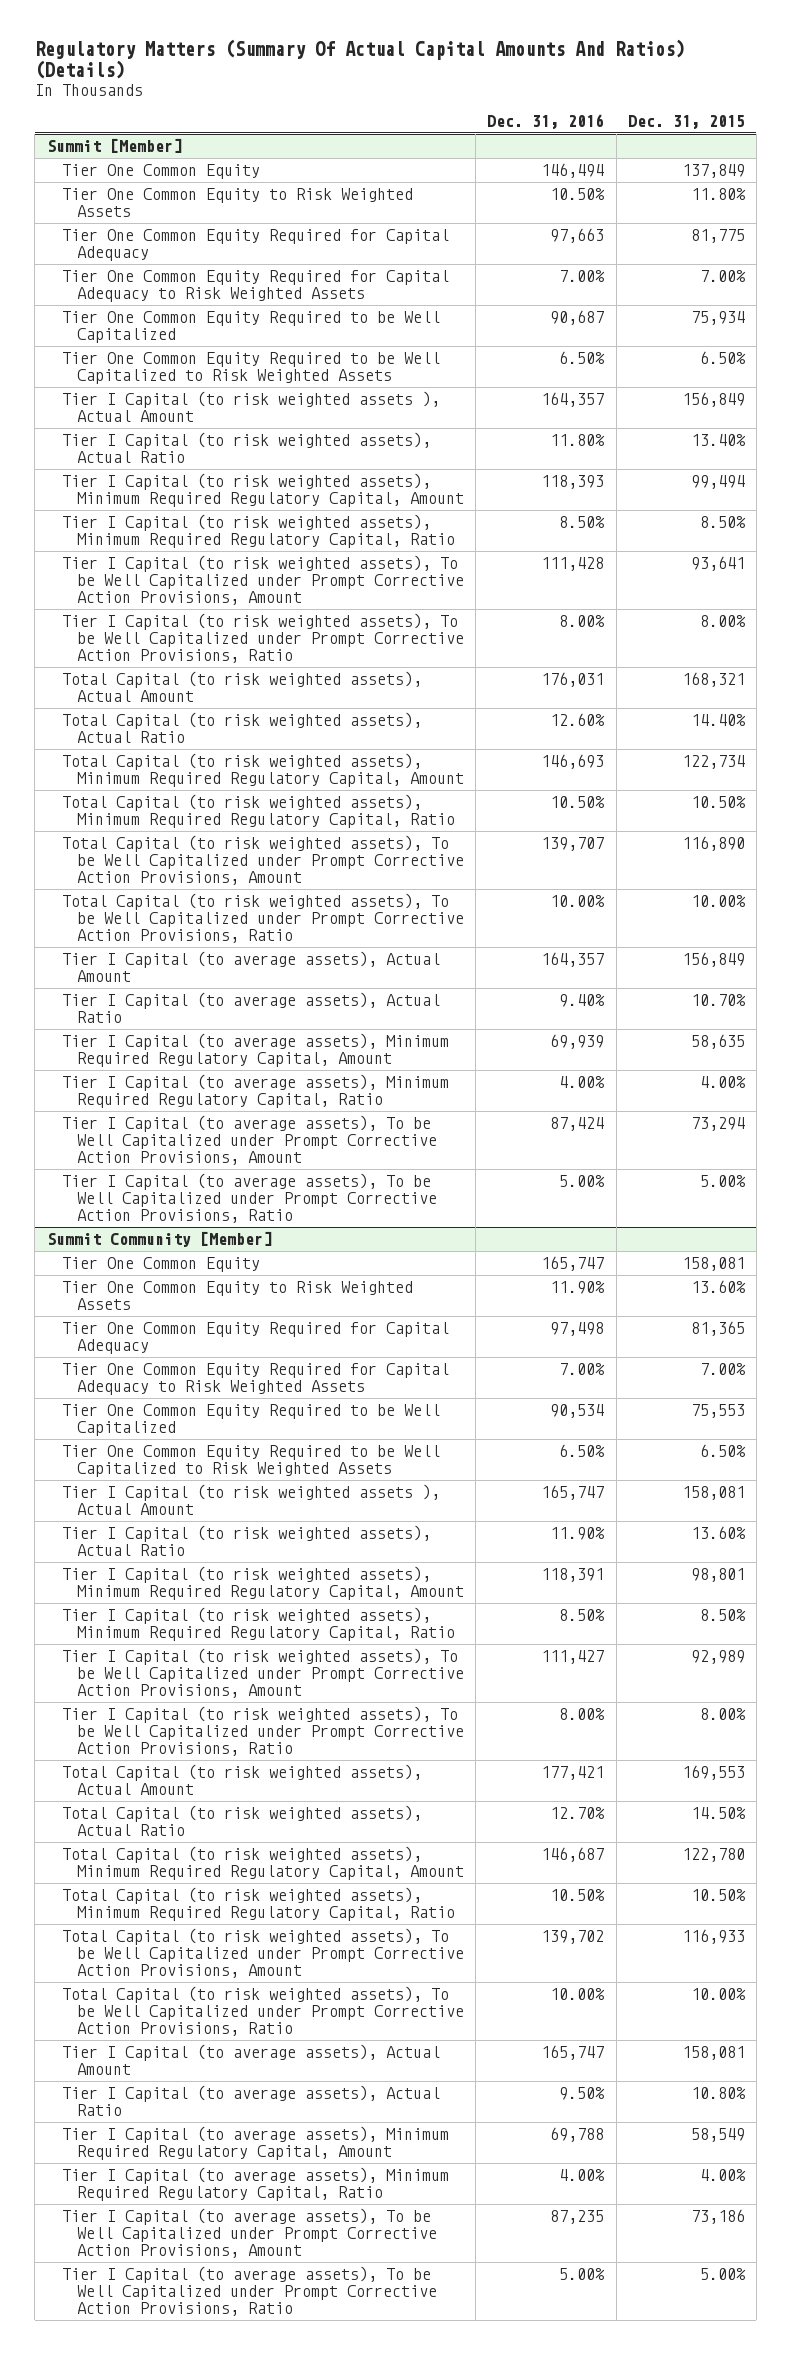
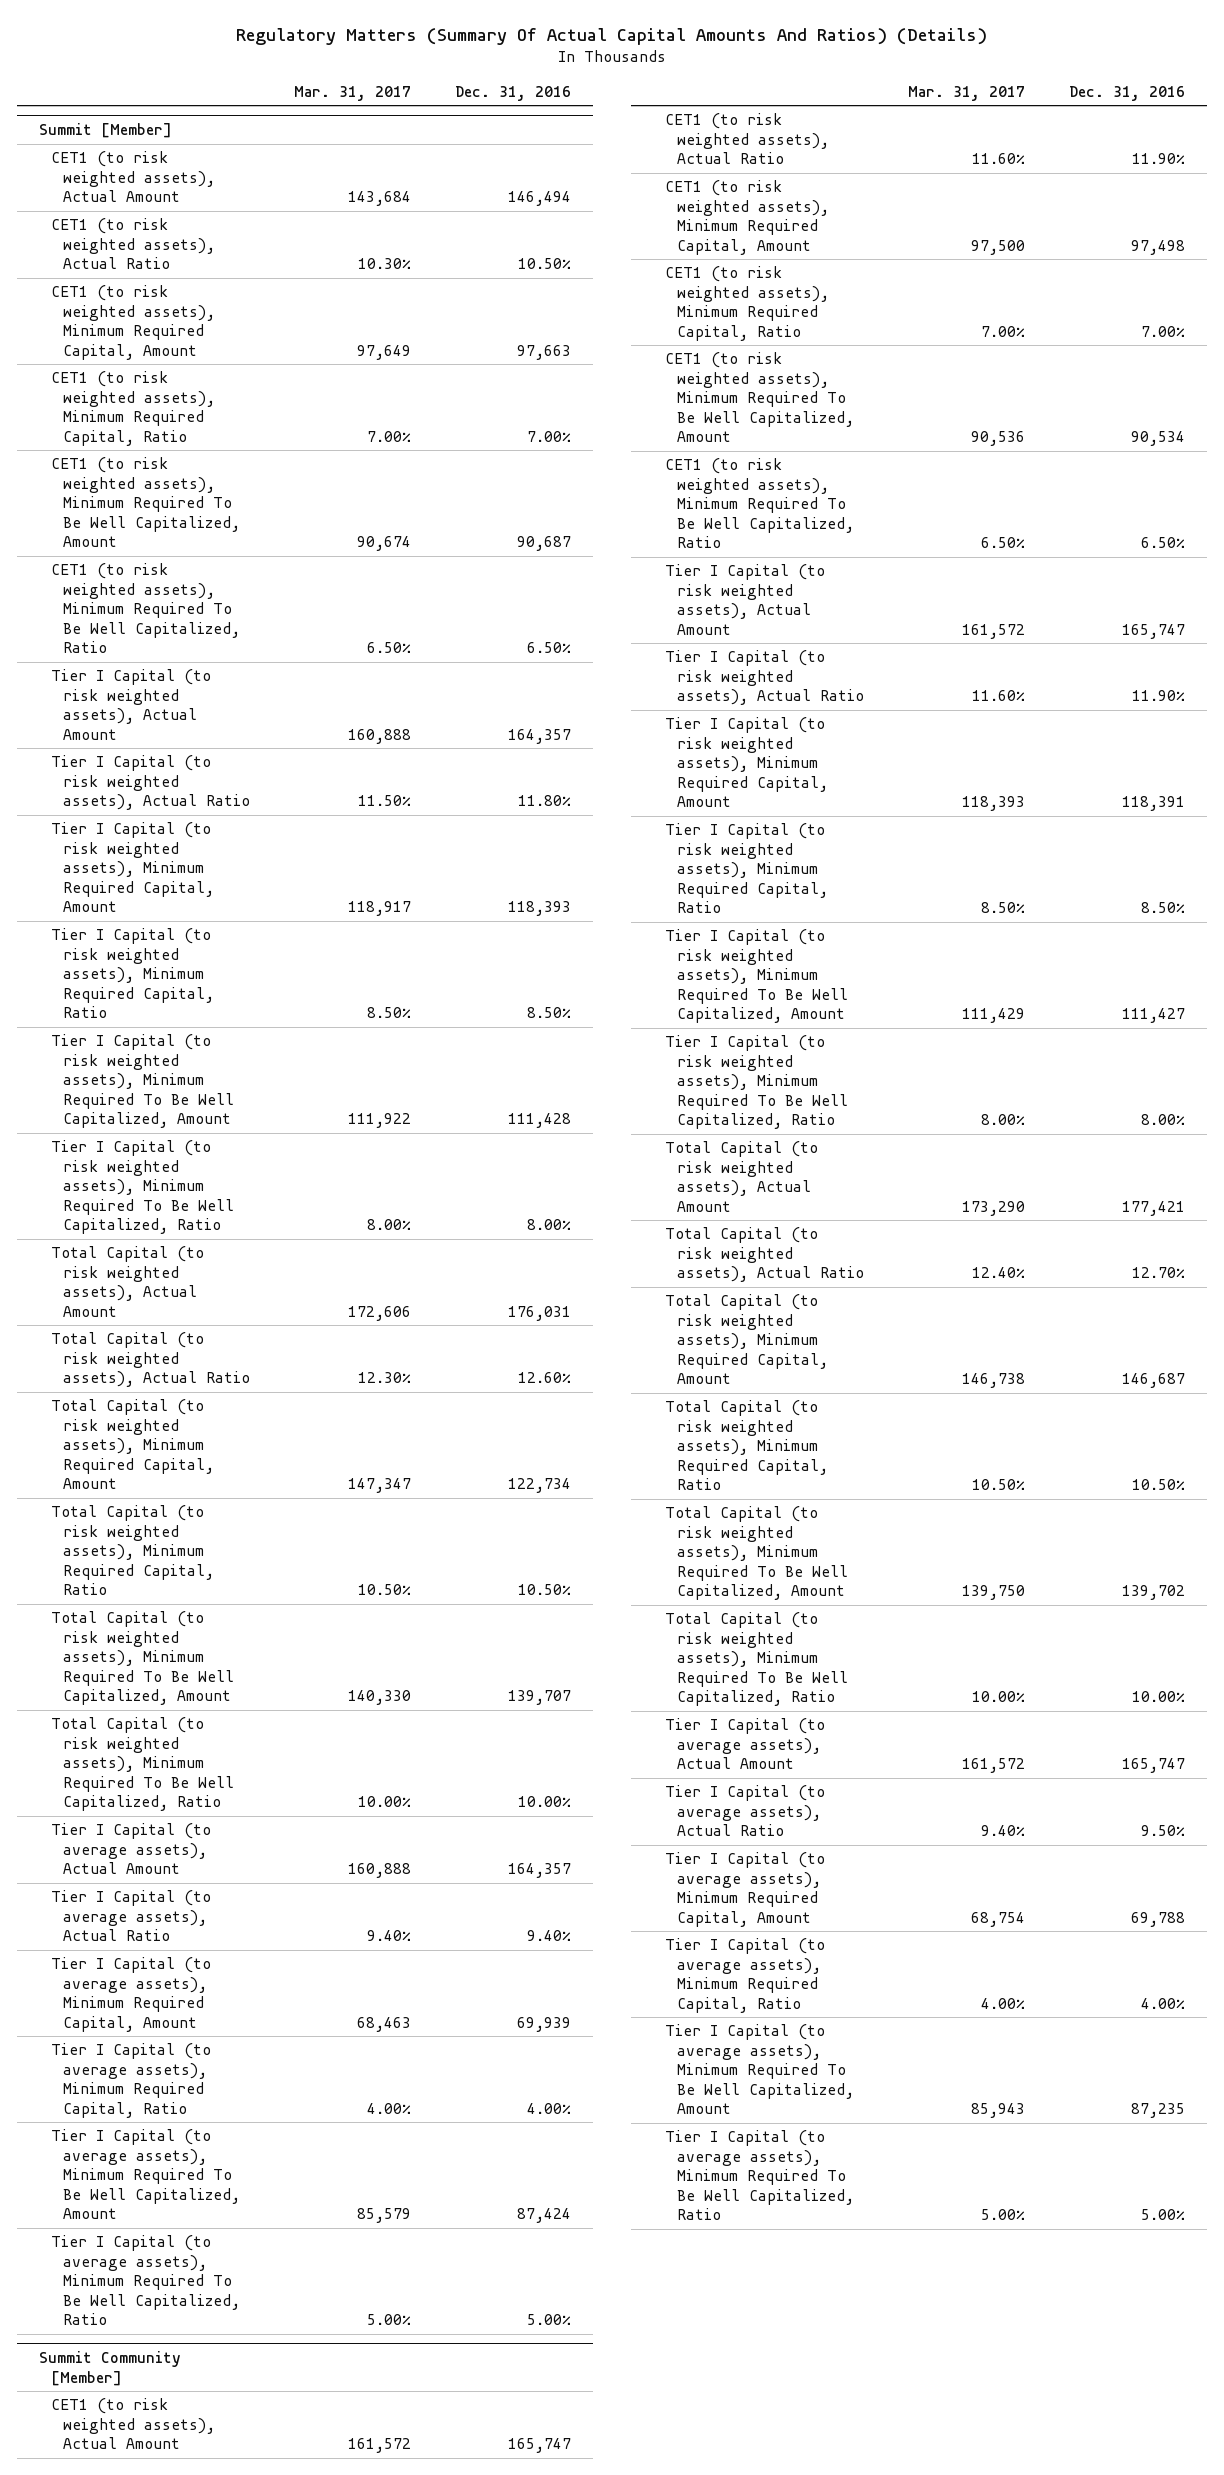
[627,115,745,130] Dec. 31, 2015 -> none
none -> [293,85,411,101] Mar. 31, 2017
[61,164,260,180] Tier One Common Equity -> [50,151,216,203] CET1 (to risk weighted assets), Actual Amount
[61,188,413,218] Tier One Common Equity to Risk Weighted Assets -> [50,218,216,270] CET1 (to risk weighted assets), Actual Ratio
[61,229,449,262] Tier One Common Equity Required for Capital Adequacy -> [50,285,216,360] CET1 (to risk weighted assets), Minimum Required Capital, Amount
[61,270,449,303] Tier One Common Equity Required for Capital Adequacy to Risk Weighted Assets -> [50,371,216,446] CET1 (to risk weighted assets), Minimum Required Capital, Ratio
[61,311,440,344] Tier One Common Equity Required to be Well Capitalized -> [50,457,241,548] CET1 (to risk weighted assets), Minimum Required To Be Well Capitalized, Amount
[61,352,440,385] Tier One Common Equity Required to be Well Capitalized to Risk Weighted Assets -> [50,563,241,654] CET1 (to risk weighted assets), Minimum Required To Be Well Capitalized, Ratio
[61,391,440,423] Tier I Capital (to risk weighted assets ), Actual Amount -> [50,669,211,740] Tier I Capital (to risk weighted assets), Actual Amount
[61,473,465,508] Tier I Capital (to risk weighted assets), Minimum Required Regulatory Capital, Amount -> [50,822,215,913] Tier I Capital (to risk weighted assets), Minimum Required Capital, Amount
[61,514,456,549] Tier I Capital (to risk weighted assets), Minimum Required Regulatory Capital, Ratio -> [50,928,215,1019] Tier I Capital (to risk weighted assets), Minimum Required Capital, Ratio
[61,555,465,606] Tier I Capital (to risk weighted assets), To be Well Capitalized under Prompt Corrective Action Provisions, Amount -> [50,1034,235,1129] Tier I Capital (to risk weighted assets), Minimum Required To Be Well Capitalized, Amount
[61,613,465,664] Tier I Capital (to risk weighted assets), To be Well Capitalized under Prompt Corrective Action Provisions, Ratio -> [50,1140,235,1235] Tier I Capital (to risk weighted assets), Minimum Required To Be Well Capitalized, Ratio
[61,753,465,788] Total Capital (to risk weighted assets), Minimum Required Regulatory Capital, Amount -> [50,1399,215,1490] Total Capital (to risk weighted assets), Minimum Required Capital, Amount
[541,754,605,770] 146,693 -> [507,1478,571,1494] 122,734
[61,794,456,829] Total Capital (to risk weighted assets), Minimum Required Regulatory Capital, Ratio -> [50,1505,215,1596] Total Capital (to risk weighted assets), Minimum Required Capital, Ratio
[61,835,465,886] Total Capital (to risk weighted assets), To be Well Capitalized under Prompt Corrective Action Provisions, Amount -> [50,1611,235,1706] Total Capital (to risk weighted assets), Minimum Required To Be Well Capitalized, Amount
[61,893,465,944] Total Capital (to risk weighted assets), To be Well Capitalized under Prompt Corrective Action Provisions, Ratio -> [50,1717,235,1812] Total Capital (to risk weighted assets), Minimum Required To Be Well Capitalized, Ratio
[61,1033,449,1068] Tier I Capital (to average assets), Minimum Required Regulatory Capital, Amount -> [50,1957,211,2032] Tier I Capital (to average assets), Minimum Required Capital, Amount
[61,1074,449,1109] Tier I Capital (to average assets), Minimum Required Regulatory Capital, Ratio -> [50,2043,211,2118] Tier I Capital (to average assets), Minimum Required Capital, Ratio
[61,1115,438,1166] Tier I Capital (to average assets), To be Well Capitalized under Prompt Corrective Action Provisions, Amount -> [50,2129,241,2220] Tier I Capital (to average assets), Minimum Required To Be Well Capitalized, Amount
[61,1173,438,1224] Tier I Capital (to average assets), To be Well Capitalized under Prompt Corrective Action Provisions, Ratio -> [50,2235,241,2326] Tier I Capital (to average assets), Minimum Required To Be Well Capitalized, Ratio
[61,1257,260,1273] Tier One Common Equity -> [50,2398,216,2450] CET1 (to risk weighted assets), Actual Amount
[61,1281,413,1311] Tier One Common Equity to Risk Weighted Assets -> [665,113,830,165] CET1 (to risk weighted assets), Actual Ratio
[61,1322,449,1355] Tier One Common Equity Required for Capital Adequacy -> [665,180,830,255] CET1 (to risk weighted assets), Minimum Required Capital, Amount
[61,1363,449,1396] Tier One Common Equity Required for Capital Adequacy to Risk Weighted Assets -> [665,266,830,341] CET1 (to risk weighted assets), Minimum Required Capital, Ratio
[61,1404,440,1437] Tier One Common Equity Required to be Well Capitalized -> [665,352,855,443] CET1 (to risk weighted assets), Minimum Required To Be Well Capitalized, Amount
[61,1445,440,1478] Tier One Common Equity Required to be Well Capitalized to Risk Weighted Assets -> [665,458,855,549] CET1 (to risk weighted assets), Minimum Required To Be Well Capitalized, Ratio
[61,1484,440,1516] Tier I Capital (to risk weighted assets ), Actual Amount -> [665,564,826,635] Tier I Capital (to risk weighted assets), Actual Amount
[61,1566,465,1601] Tier I Capital (to risk weighted assets), Minimum Required Regulatory Capital, Amount -> [665,717,829,808] Tier I Capital (to risk weighted assets), Minimum Required Capital, Amount
[61,1607,456,1642] Tier I Capital (to risk weighted assets), Minimum Required Regulatory Capital, Ratio -> [665,823,829,914] Tier I Capital (to risk weighted assets), Minimum Required Capital, Ratio
[61,1648,465,1699] Tier I Capital (to risk weighted assets), To be Well Capitalized under Prompt Corrective Action Provisions, Amount -> [665,929,849,1024] Tier I Capital (to risk weighted assets), Minimum Required To Be Well Capitalized, Amount
[61,1706,465,1757] Tier I Capital (to risk weighted assets), To be Well Capitalized under Prompt Corrective Action Provisions, Ratio -> [665,1035,849,1130] Tier I Capital (to risk weighted assets), Minimum Required To Be Well Capitalized, Ratio
[61,1846,465,1881] Total Capital (to risk weighted assets), Minimum Required Regulatory Capital, Amount -> [665,1294,829,1385] Total Capital (to risk weighted assets), Minimum Required Capital, Amount
[61,1887,456,1922] Total Capital (to risk weighted assets), Minimum Required Regulatory Capital, Ratio -> [665,1400,829,1491] Total Capital (to risk weighted assets), Minimum Required Capital, Ratio
[61,1928,465,1979] Total Capital (to risk weighted assets), To be Well Capitalized under Prompt Corrective Action Provisions, Amount -> [665,1506,849,1601] Total Capital (to risk weighted assets), Minimum Required To Be Well Capitalized, Amount
[61,1986,465,2037] Total Capital (to risk weighted assets), To be Well Capitalized under Prompt Corrective Action Provisions, Ratio -> [665,1612,849,1707] Total Capital (to risk weighted assets), Minimum Required To Be Well Capitalized, Ratio
[61,2126,449,2161] Tier I Capital (to average assets), Minimum Required Regulatory Capital, Amount -> [665,1852,826,1927] Tier I Capital (to average assets), Minimum Required Capital, Amount
[61,2167,449,2202] Tier I Capital (to average assets), Minimum Required Regulatory Capital, Ratio -> [665,1938,826,2013] Tier I Capital (to average assets), Minimum Required Capital, Ratio
[61,2208,438,2259] Tier I Capital (to average assets), To be Well Capitalized under Prompt Corrective Action Provisions, Amount -> [665,2024,855,2115] Tier I Capital (to average assets), Minimum Required To Be Well Capitalized, Amount
[61,2266,438,2317] Tier I Capital (to average assets), To be Well Capitalized under Prompt Corrective Action Provisions, Ratio -> [665,2130,855,2221] Tier I Capital (to average assets), Minimum Required To Be Well Capitalized, Ratio

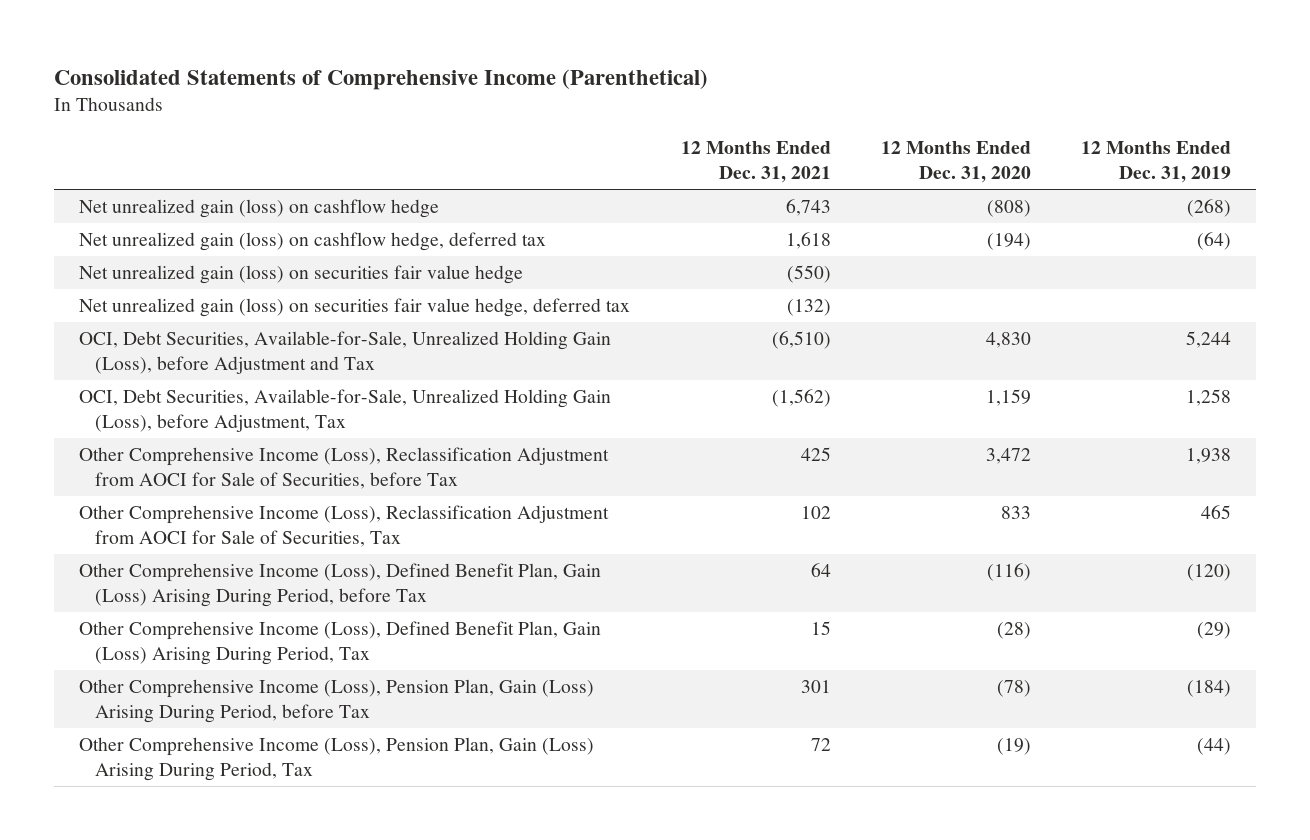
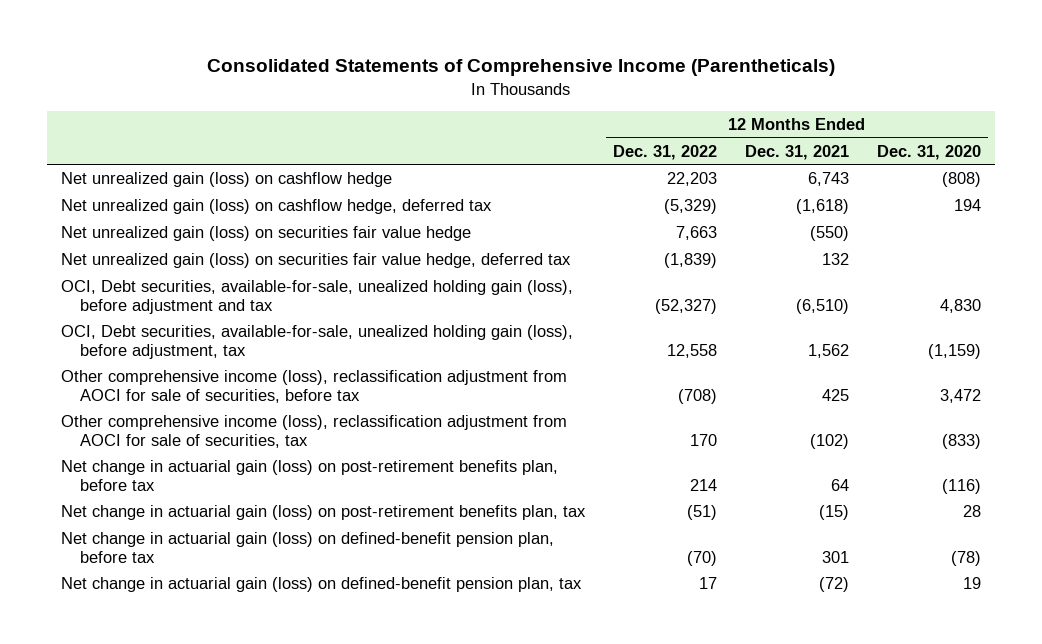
[54,68,709,90] Consolidated Statements of Comprehensive Income (Parenthetical) -> [207,59,836,77] Consolidated Statements of Comprehensive Income (Parentheticals)
[1080,140,1231,184] 12 Months Ended Dec. 31, 2019 -> none
none -> [613,144,718,160] Dec. 31, 2022
[785,232,831,250] 1,618 -> [796,198,850,214] (1,618)
[986,233,1031,251] (194) -> [954,198,982,211] 194
[786,299,831,317] (132) -> [822,252,850,265] 132
[79,331,612,375] OCI, Debt Securities, Available-for-Sale, Unrealized Holding Gain (Loss), before Adjustment and Tax -> [61,279,574,314] OCI, Debt securities, available-for-sale, unealized holding gain (loss), before adjustment and tax
[79,389,612,433] OCI, Debt Securities, Available-for-Sale, Unrealized Holding Gain (Loss), before Adjustment, Tax -> [61,324,574,359] OCI, Debt securities, available-for-sale, unealized holding gain (loss), before adjustment, tax
[771,389,831,408] (1,562) -> [808,343,850,358] 1,562
[985,389,1031,407] 1,159 -> [928,343,982,359] (1,159)
[79,447,610,490] Other Comprehensive Income (Loss), Reclassification Adjustment from AOCI for Sale of Securities, before Tax -> [61,369,568,403] Other comprehensive income (loss), reclassification adjustment from AOCI for sale of securities, before tax
[79,505,610,548] Other Comprehensive Income (Loss), Reclassification Adjustment from AOCI for Sale of Securities, Tax -> [61,414,568,448] Other comprehensive income (loss), reclassification adjustment from AOCI for sale of securities, tax
[800,506,831,520] 102 -> [810,433,850,449] (102)
[1000,506,1031,520] 833 -> [942,433,982,449] (833)
[79,563,602,608] Other Comprehensive Income (Loss), Defined Benefit Plan, Gain (Loss) Arising During Period, before Tax -> [61,459,559,491] Net change in actuarial gain (loss) on post-retirement benefits plan, before tax
[79,621,602,666] Other Comprehensive Income (Loss), Defined Benefit Plan, Gain (Loss) Arising During Period, Tax -> [61,504,587,520] Net change in actuarial gain (loss) on post-retirement benefits plan, tax
[810,621,831,636] 15 -> [819,504,850,520] (15)
[996,622,1031,640] (28) -> [963,504,982,517] 28
[79,679,595,724] Other Comprehensive Income (Loss), Pension Plan, Gain (Loss) Arising During Period, before Tax -> [61,531,555,563] Net change in actuarial gain (loss) on defined-benefit pension plan, before tax
[79,737,595,782] Other Comprehensive Income (Loss), Pension Plan, Gain (Loss) Arising During Period, Tax -> [61,576,583,592] Net change in actuarial gain (loss) on defined-benefit pension plan, tax
[810,738,831,752] 72 -> [819,576,850,592] (72)
[996,738,1031,756] (19) -> [963,576,982,589] 19

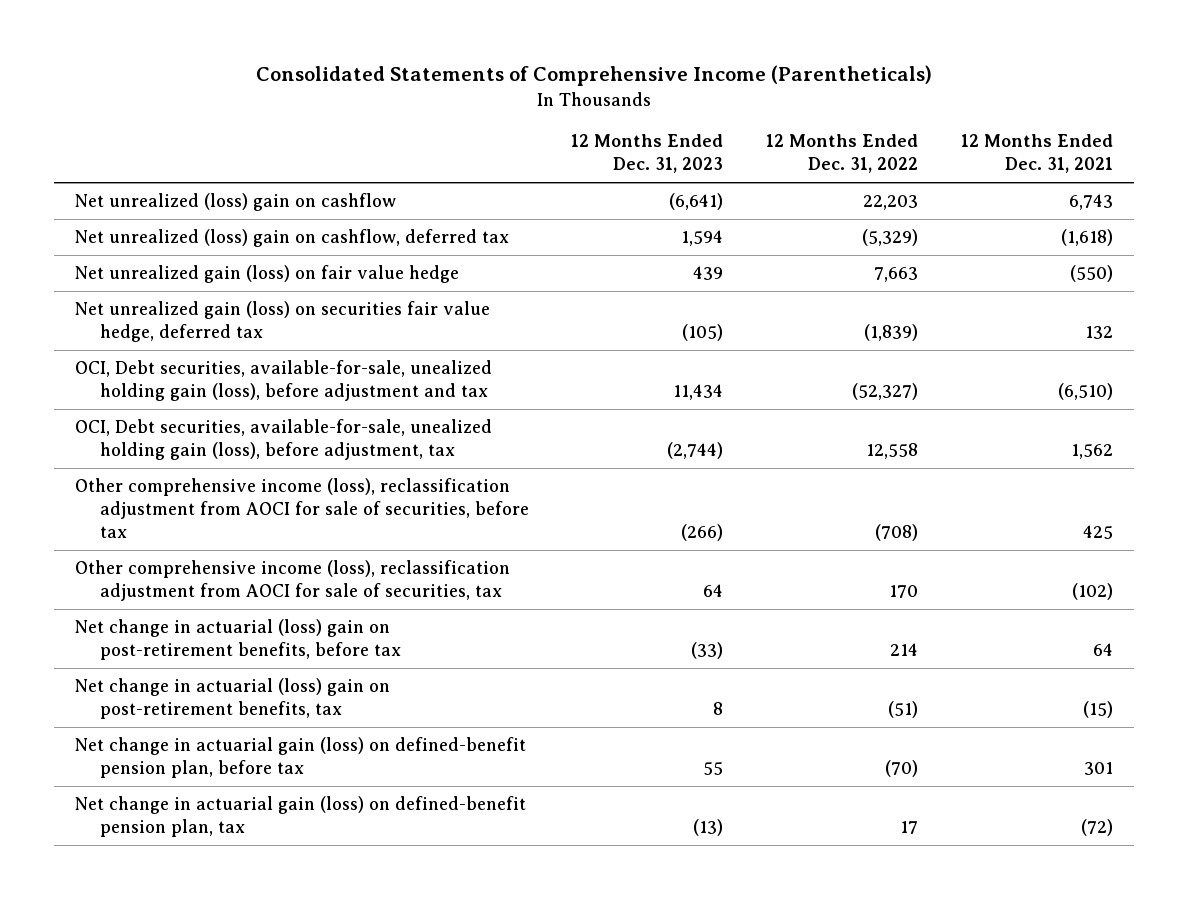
[877,144,982,160] Dec. 31, 2020 -> none
none -> [571,134,724,174] 12 Months Ended Dec. 31, 2023
[61,171,393,187] Net unrealized gain (loss) on cashflow hedge -> [75,192,397,211] Net unrealized (loss) gain on cashflow
[61,198,493,214] Net unrealized gain (loss) on cashflow hedge, deferred tax -> [75,228,510,247] Net unrealized (loss) gain on cashflow, deferred tax
[61,225,472,241] Net unrealized gain (loss) on securities fair value hedge -> [75,264,460,283] Net unrealized gain (loss) on fair value hedge
[61,459,559,491] Net change in actuarial gain (loss) on post-retirement benefits plan, before tax -> [75,618,401,661] Net change in actuarial (loss) gain on post-retirement benefits, before tax
[61,504,587,520] Net change in actuarial gain (loss) on post-retirement benefits plan, tax -> [75,677,391,720] Net change in actuarial (loss) gain on post-retirement benefits, tax

